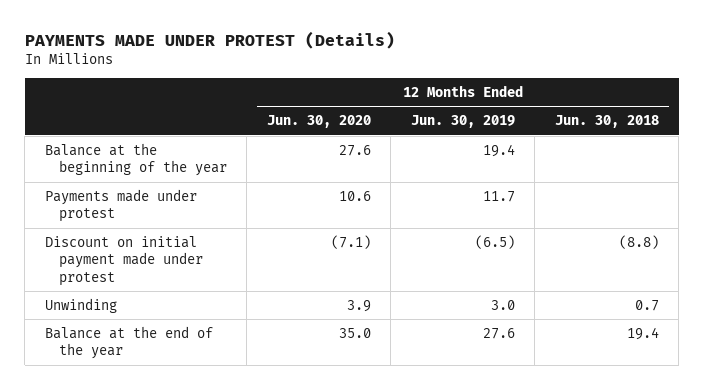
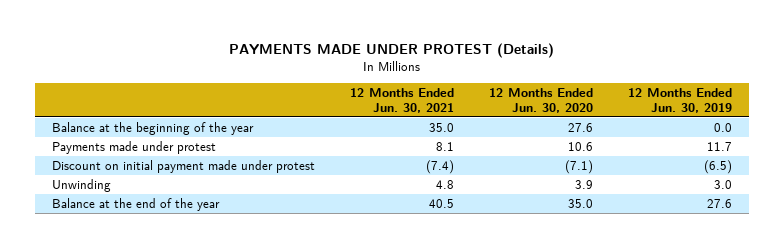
[554,115,659,129] Jun. 30, 2018 -> none
none -> [350,87,455,113] 12 Months Ended Jun. 30, 2021
[482,143,515,157] 19.4 -> [713,122,732,132] 0.0

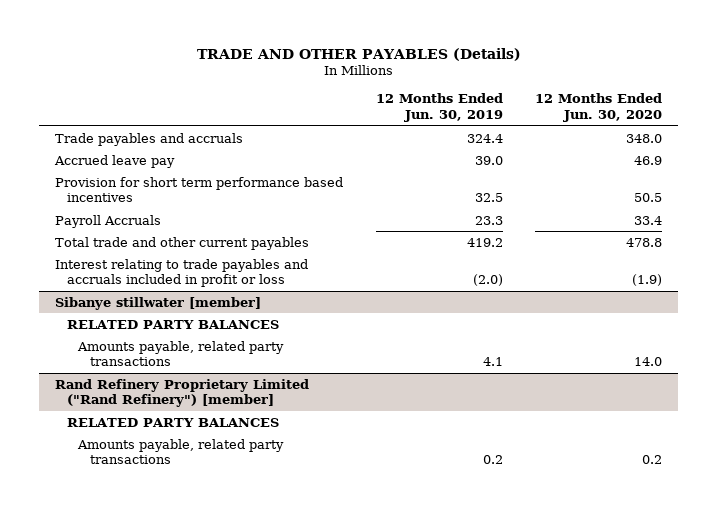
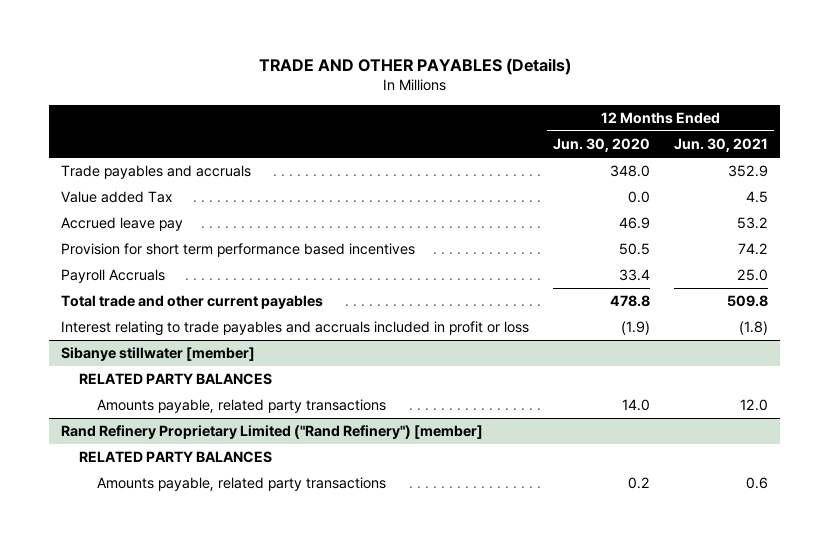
[375,93,503,122] 12 Months Ended Jun. 30, 2019 -> none
none -> [674,138,769,153] Jun. 30, 2021
none -> [60,191,172,204] Value added Tax

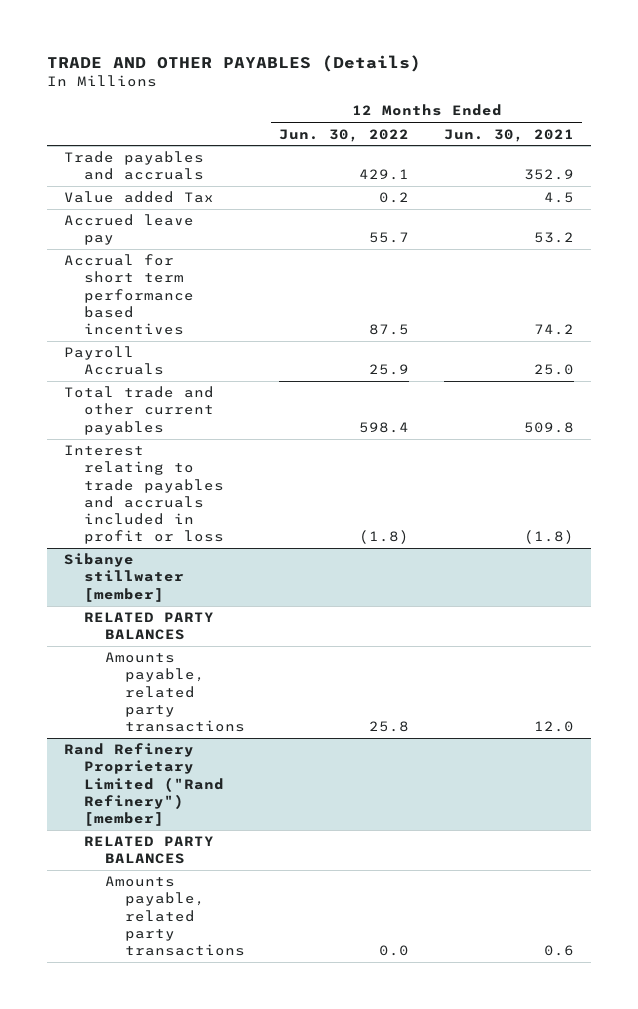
[553,138,651,153] Jun. 30, 2020 -> none
none -> [279,128,410,142] Jun. 30, 2022
[60,243,415,258] Provision for short term performance based incentives -> [64,254,195,336] Accrual for short term performance based incentives

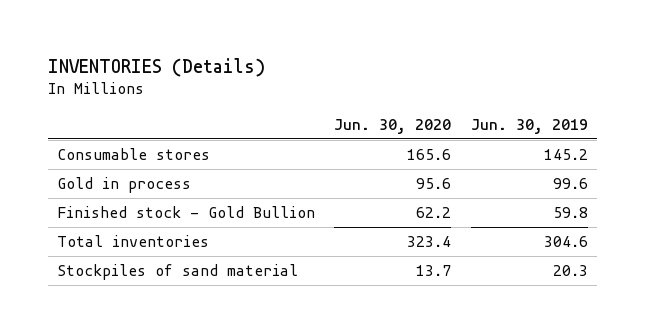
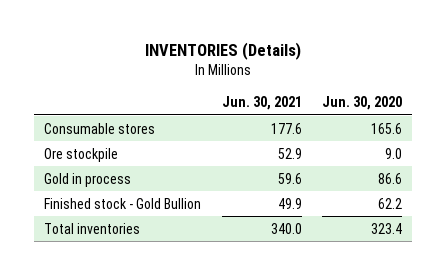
[470,118,588,134] Jun. 30, 2019 -> none
none -> [221,96,302,111] Jun. 30, 2021
none -> [44,147,119,162] Ore stockpile
[416,177,452,189] 95.6 -> [378,172,403,184] 86.6
[57,263,299,280] Stockpiles of sand material -> none

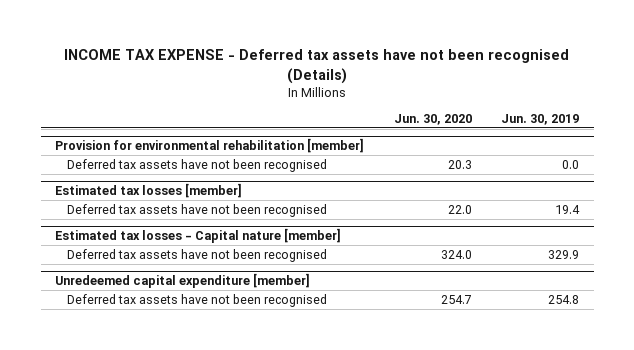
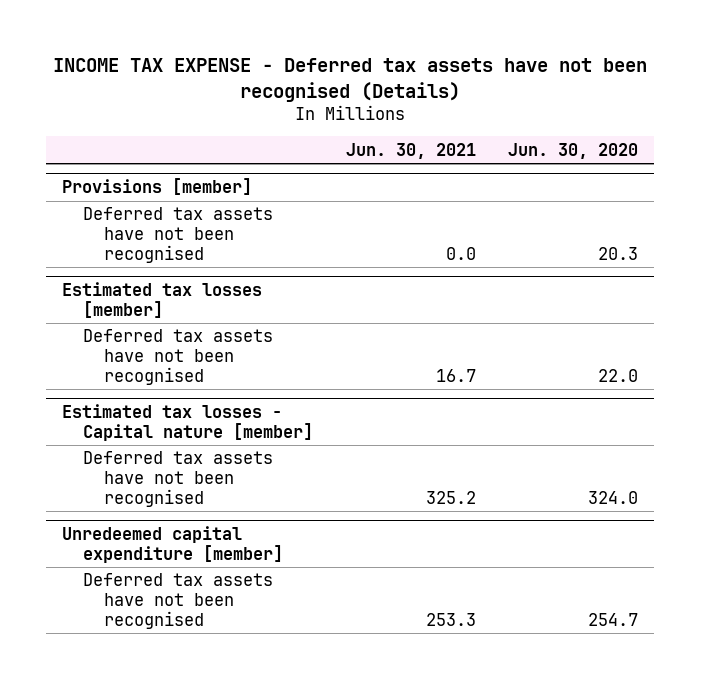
[501,113,580,125] Jun. 30, 2019 -> none
none -> [345,142,476,159] Jun. 30, 2021
[55,138,365,154] Provision for environmental rehabilitation [member] -> [62,178,253,196] Provisions [member]

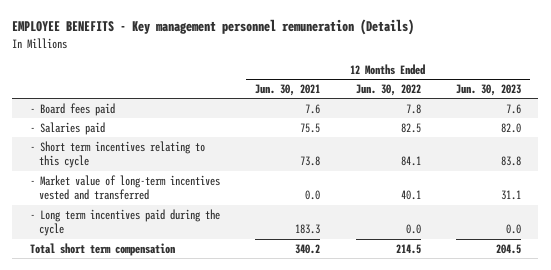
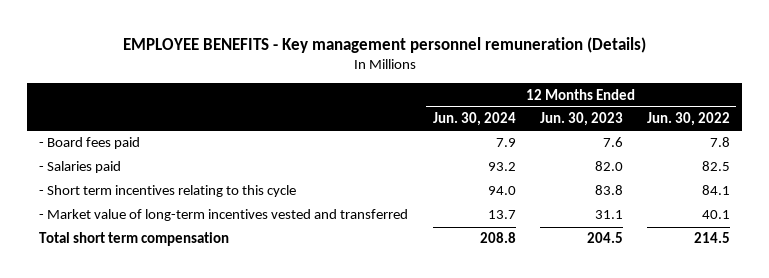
[255,84,321,97] Jun. 30, 2021 -> none
none -> [432,112,516,127] Jun. 30, 2024
[29,208,220,237] - Long term incentives paid during the cycle -> none

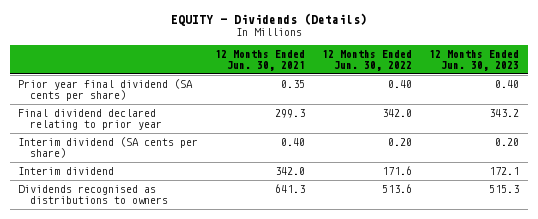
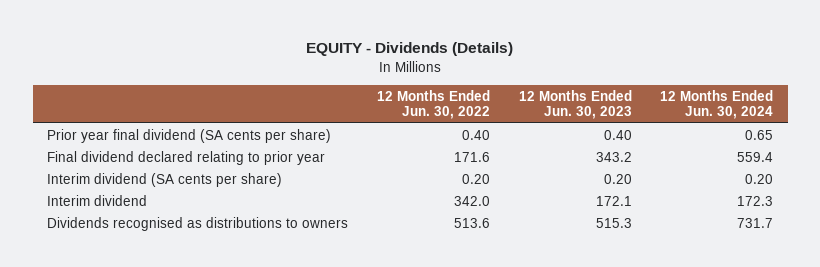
[215,49,306,71] 12 Months Ended Jun. 30, 2021 -> none
none -> [660,89,774,120] 12 Months Ended Jun. 30, 2024
[382,109,413,118] 342.0 -> [453,151,490,162] 171.6
[382,166,413,176] 171.6 -> [453,195,490,206] 342.0

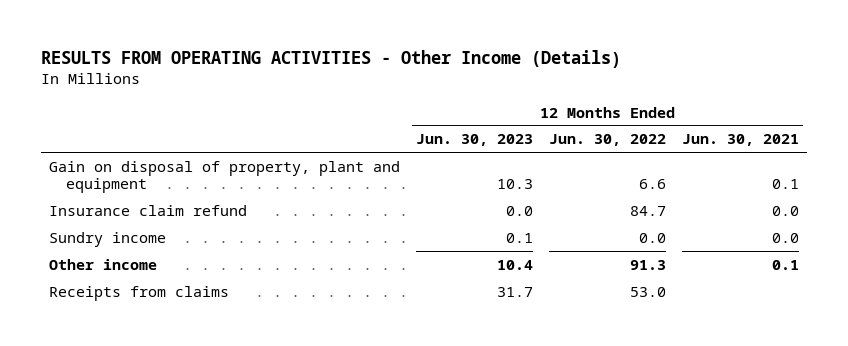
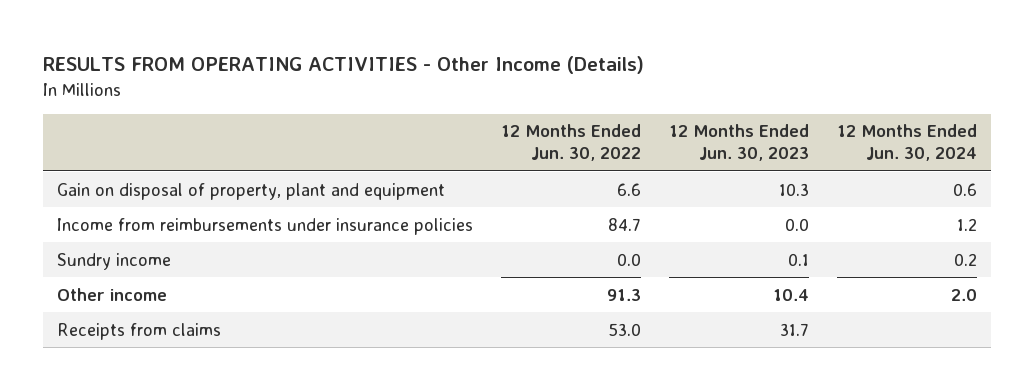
[681,134,799,147] Jun. 30, 2021 -> none
none -> [837,124,978,162] 12 Months Ended Jun. 30, 2024
[49,204,248,216] Insurance claim refund -> [57,217,474,235] Income from reimbursements under insurance policies

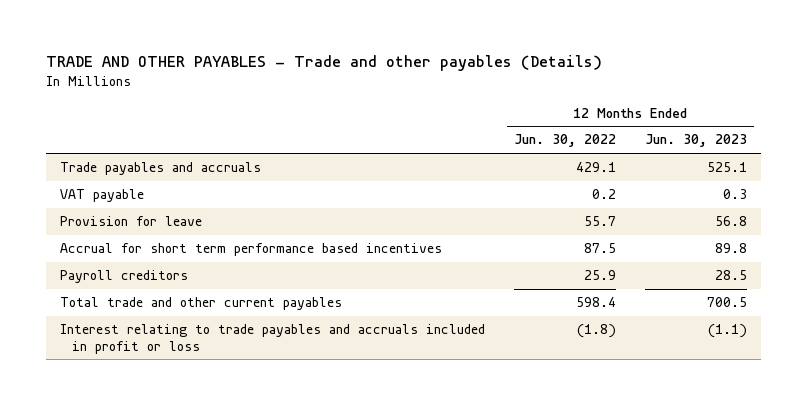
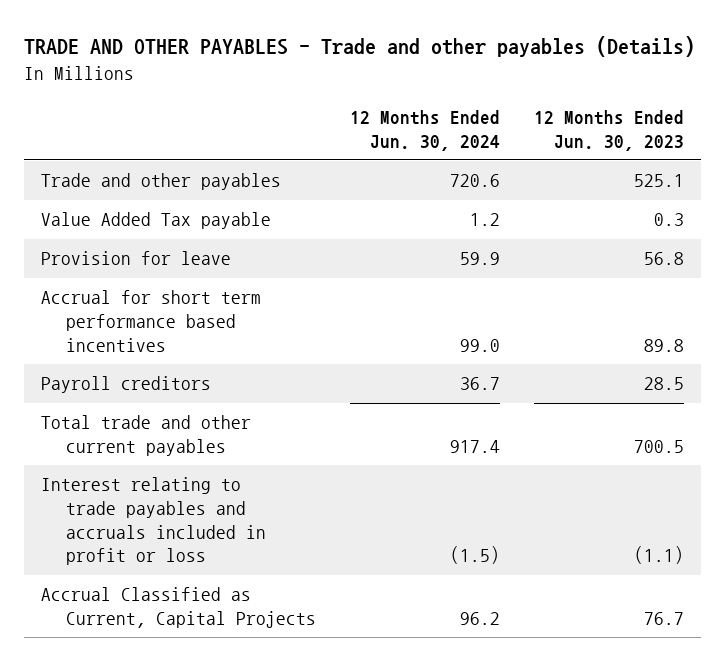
[513,134,616,148] Jun. 30, 2022 -> none
none -> [349,109,500,151] 12 Months Ended Jun. 30, 2024
[60,162,262,176] Trade payables and accruals -> [40,173,281,191] Trade and other payables
[60,189,145,203] VAT payable -> [40,212,271,230] Value Added Tax payable
none -> [40,587,316,629] Accrual Classified as Current, Capital Projects

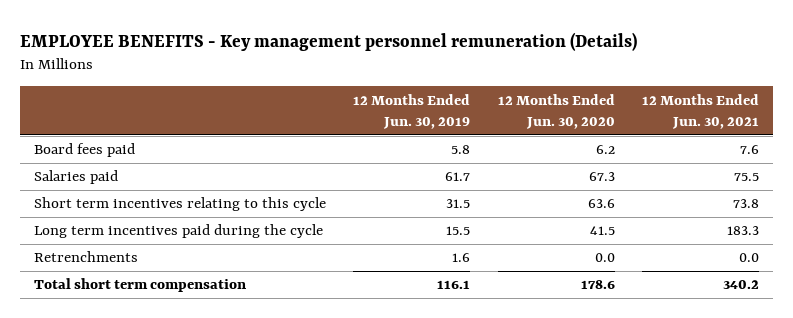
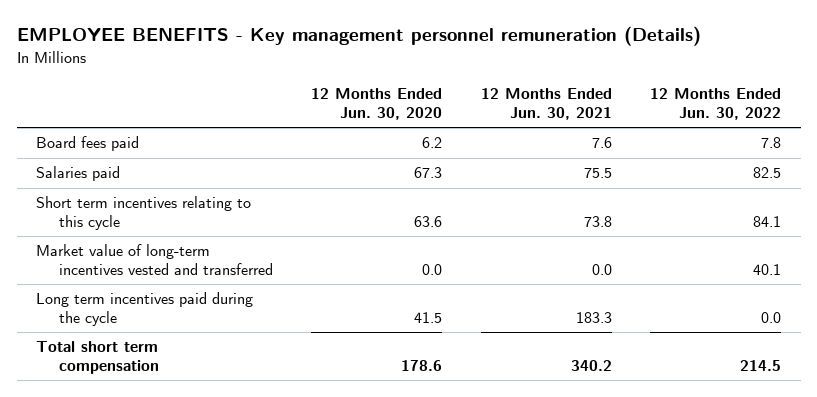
[353,93,471,130] 12 Months Ended Jun. 30, 2019 -> none
none -> [650,88,782,120] 12 Months Ended Jun. 30, 2022
none -> [36,244,273,275] Market value of long-term incentives vested and transferred
[34,251,139,263] Retrenchments -> none

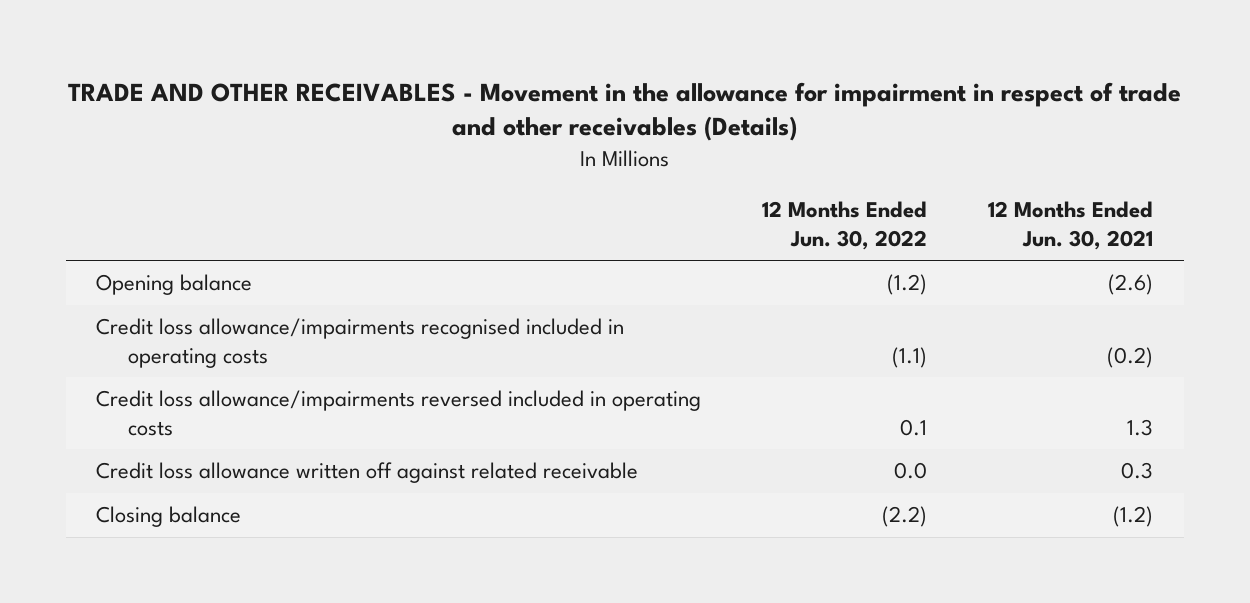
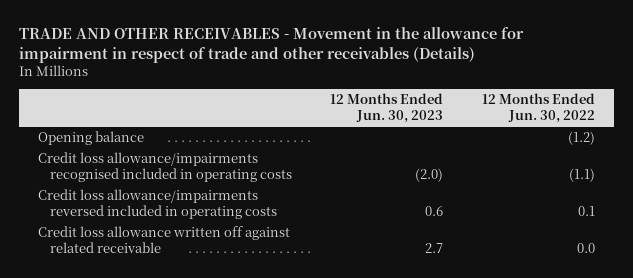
[988,201,1154,251] 12 Months Ended Jun. 30, 2021 -> none
none -> [330,93,444,124] 12 Months Ended Jun. 30, 2023
[96,506,242,528] Closing balance -> none

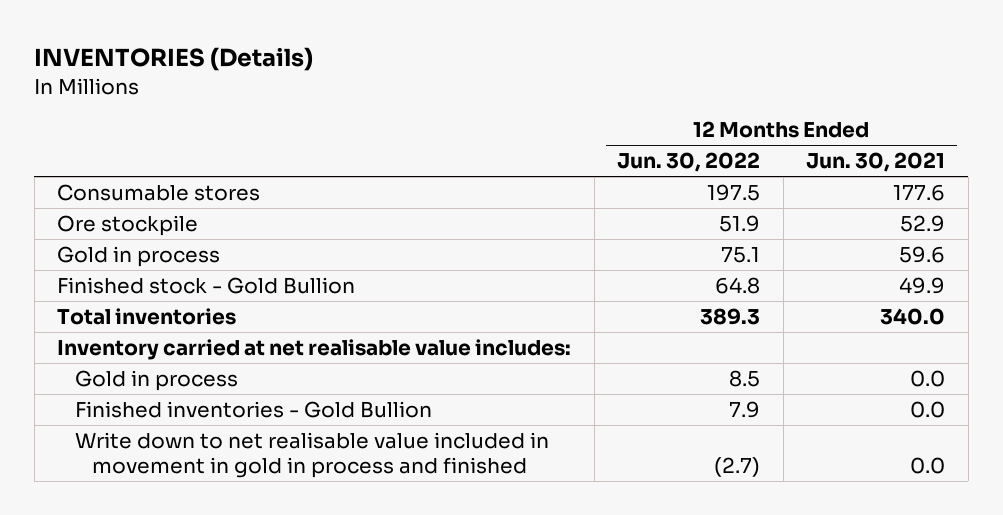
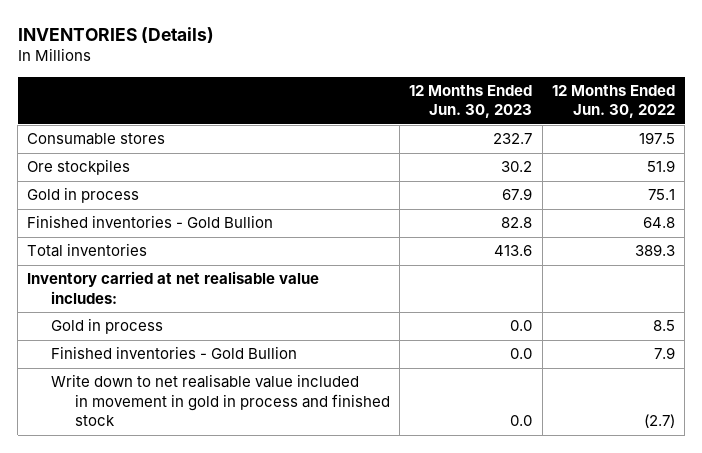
[806,152,946,173] Jun. 30, 2021 -> none
none -> [409,84,533,119] 12 Months Ended Jun. 30, 2023
[57,214,199,236] Ore stockpile -> [27,159,131,176] Ore stockpiles
[57,276,356,294] Finished stock - Gold Bullion -> [27,215,274,229] Finished inventories - Gold Bullion
[74,431,549,478] Write down to net realisable value included in movement in gold in process and finished -> [51,374,390,427] Write down to net realisable value included in movement in gold in process and finished stock

